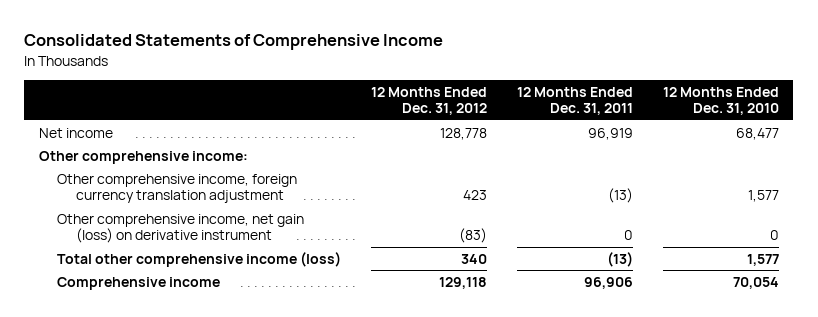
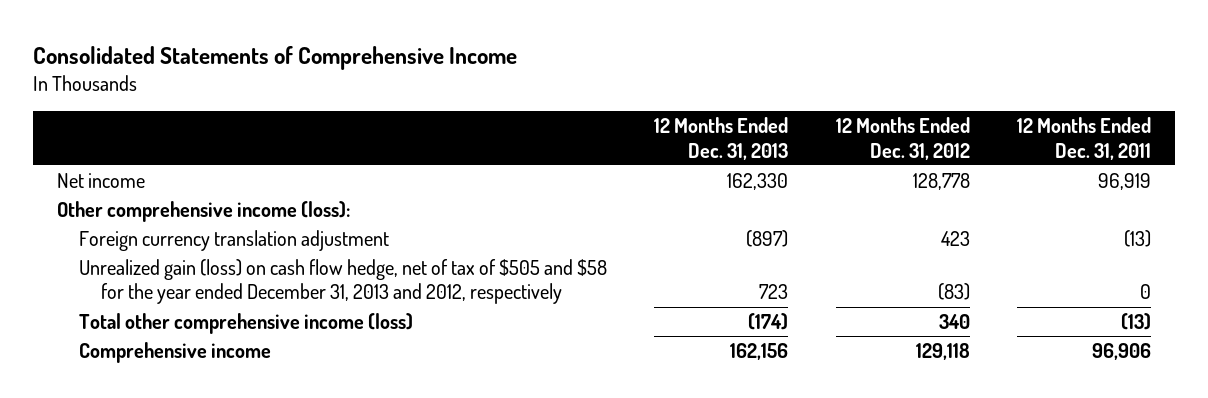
[662,86,779,116] 12 Months Ended Dec. 31, 2010 -> none
none -> [654,117,789,160] 12 Months Ended Dec. 31, 2013
[39,150,249,164] Other comprehensive income: -> [56,200,350,222] Other comprehensive income (loss):
[57,173,298,204] Other comprehensive income, foreign currency translation adjustment -> [79,229,390,251] Foreign currency translation adjustment
[57,213,305,244] Other comprehensive income, net gain (loss) on derivative instrument -> [79,258,608,305] Unrealized gain (loss) on cash flow hedge, net of tax of $505 and $58 for the year ended December 31, 2013 and 2012, respectively

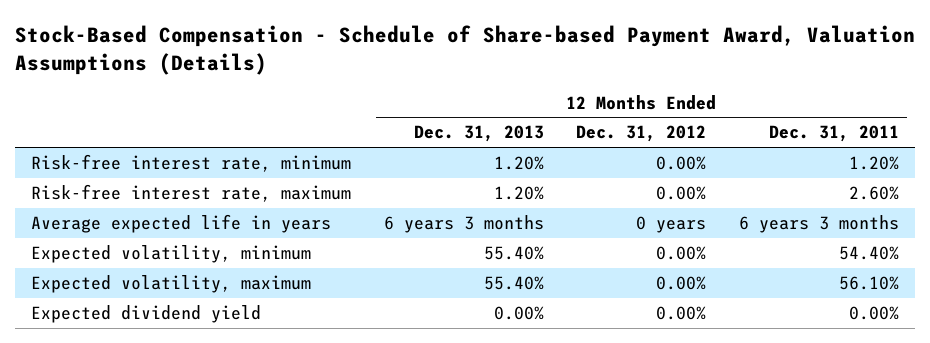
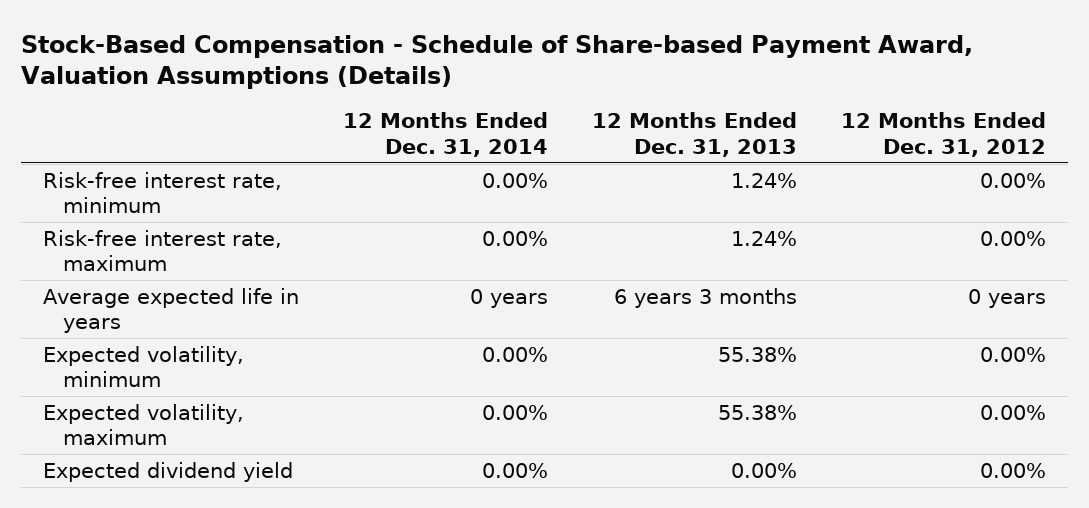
[769,125,900,143] Dec. 31, 2011 -> none
none -> [343,112,549,157] 12 Months Ended Dec. 31, 2014
[493,156,544,171] 1.20% -> [731,172,798,188] 1.24%
[493,186,544,201] 1.20% -> [731,230,798,246] 1.24%
[483,246,544,261] 55.40% -> [718,346,798,362] 55.38%
[483,276,544,291] 55.40% -> [718,404,798,420] 55.38%

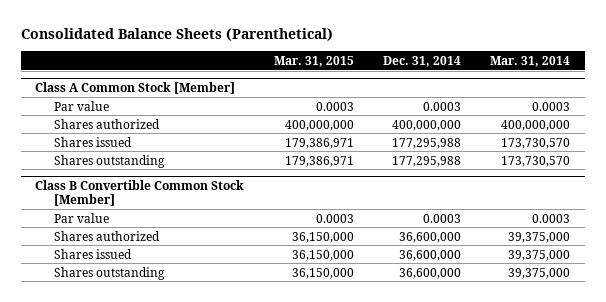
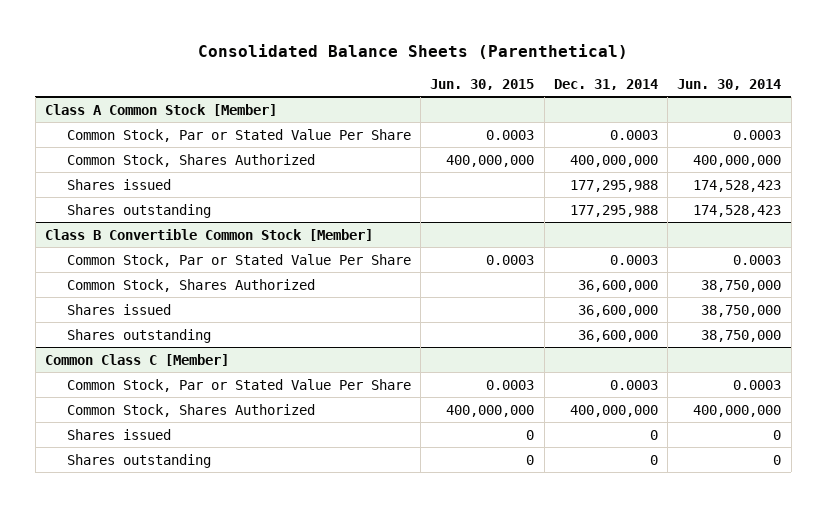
[273,55,354,67] Mar. 31, 2015 -> none
[490,55,571,67] Mar. 31, 2014 -> none
none -> [430,78,535,90] Jun. 30, 2015
none -> [677,78,782,90] Jun. 30, 2014
[54,100,110,111] Par value -> [66,128,411,142] Common Stock, Par or Stated Value Per Share
[54,118,161,129] Shares authorized -> [66,153,315,167] Common Stock, Shares Authorized
[54,212,110,223] Par value -> [66,253,411,267] Common Stock, Par or Stated Value Per Share
[54,230,161,241] Shares authorized -> [66,278,315,292] Common Stock, Shares Authorized
none -> [44,353,229,366] Common Class C [Member]
none -> [66,378,411,392] Common Stock, Par or Stated Value Per Share
none -> [66,403,315,417] Common Stock, Shares Authorized
none -> [66,428,171,440] Shares issued
none -> [66,453,211,468] Shares outstanding

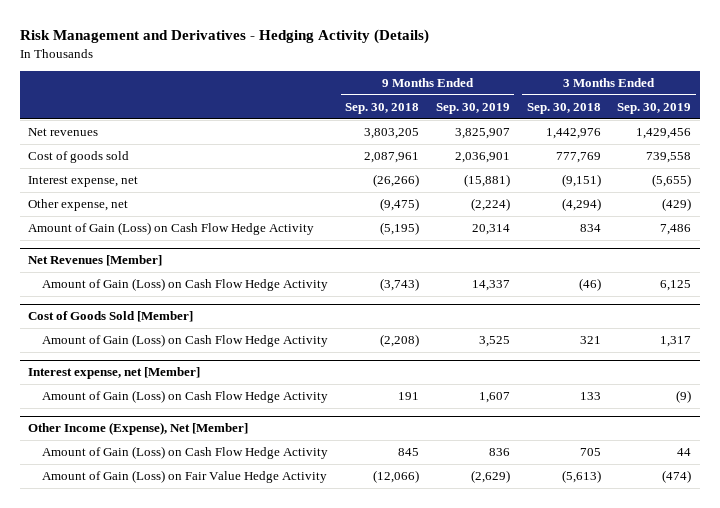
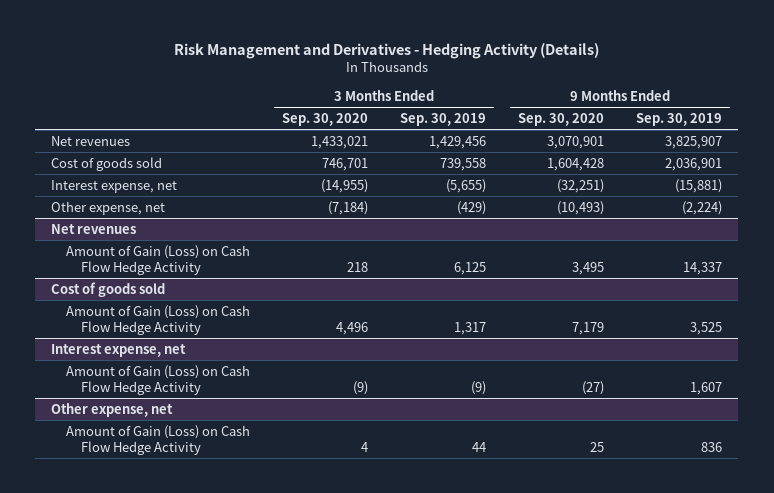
[345,103,420,115] Sep. 30, 2018 -> none
[526,103,601,115] Sep. 30, 2018 -> none
none -> [282,112,369,126] Sep. 30, 2020
none -> [518,112,605,126] Sep. 30, 2020
[28,222,315,236] Amount of Gain (Loss) on Cash Flow Hedge Activity -> none
[28,255,163,267] Net Revenues [Member] -> [51,223,137,234] Net revenues
[28,311,194,323] Cost of Goods Sold [Member] -> [51,281,166,297] Cost of goods sold
[28,367,201,380] Interest expense, net [Member] -> [51,343,187,357] Interest expense, net
[28,422,249,436] Other Income (Expense), Net [Member] -> [51,402,174,417] Other expense, net
[42,470,328,484] Amount of Gain (Loss) on Fair Value Hedge Activity -> none

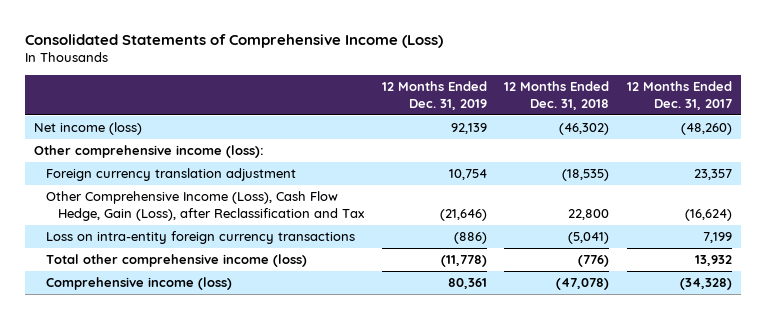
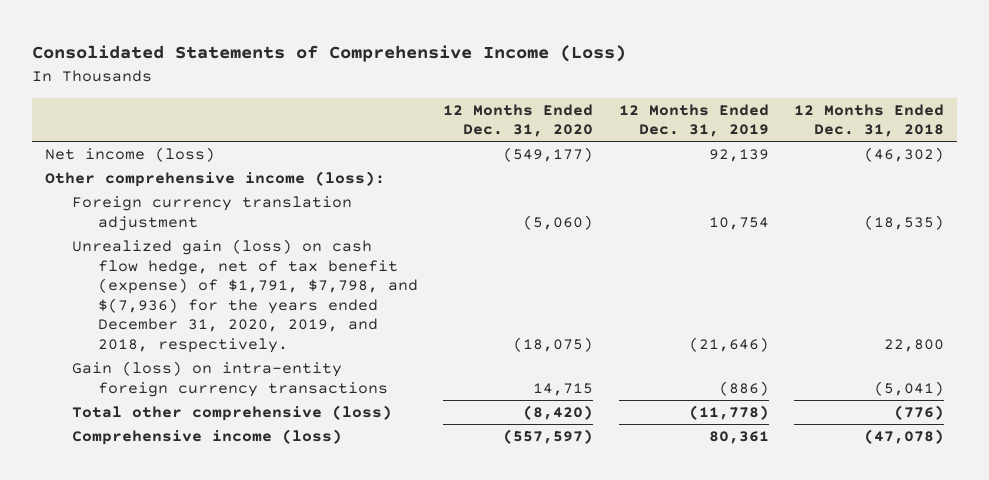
[626,81,732,110] 12 Months Ended Dec. 31, 2017 -> none
none -> [443,103,594,138] 12 Months Ended Dec. 31, 2020
[45,191,365,221] Other Comprehensive Income (Loss), Cash Flow Hedge, Gain (Loss), after Reclassification and Tax -> [71,239,419,353] Unrealized gain (loss) on cash flow hedge, net of tax benefit (expense) of $1,791, $7,798, and $(7,936) for the years ended December 31, 2020, 2019, and 2018, respectively.
[45,231,355,245] Loss on intra-entity foreign currency transactions -> [71,361,389,397] Gain (loss) on intra-entity foreign currency transactions
[45,254,307,268] Total other comprehensive income (loss) -> [71,405,392,422] Total other comprehensive (loss)

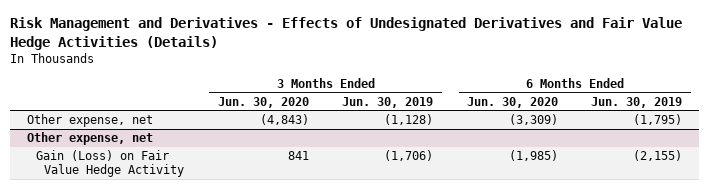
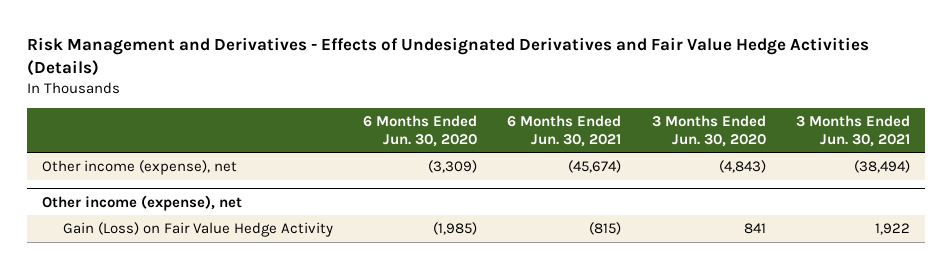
[342,96,434,108] Jun. 30, 2019 -> none
[591,96,683,108] Jun. 30, 2019 -> none
none -> [507,115,622,147] 6 Months Ended Jun. 30, 2021
none -> [796,115,911,147] 3 Months Ended Jun. 30, 2021
[26,114,153,128] Other expense, net -> [41,160,237,176] Other income (expense), net
[26,132,153,146] Other expense, net -> [41,194,242,211] Other income (expense), net

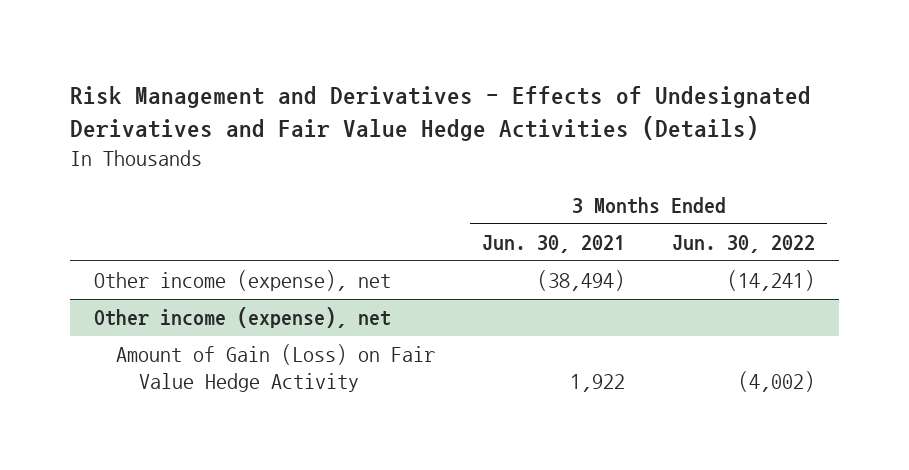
[362,115,477,147] 6 Months Ended Jun. 30, 2020 -> none
[507,115,622,147] 6 Months Ended Jun. 30, 2021 -> none
[651,115,766,147] 3 Months Ended Jun. 30, 2020 -> none
none -> [672,235,816,254] Jun. 30, 2022
[62,222,333,238] Gain (Loss) on Fair Value Hedge Activity -> [116,344,436,393] Amount of Gain (Loss) on Fair Value Hedge Activity

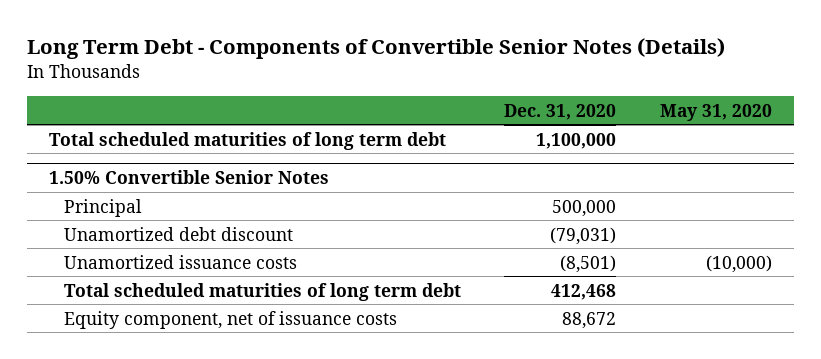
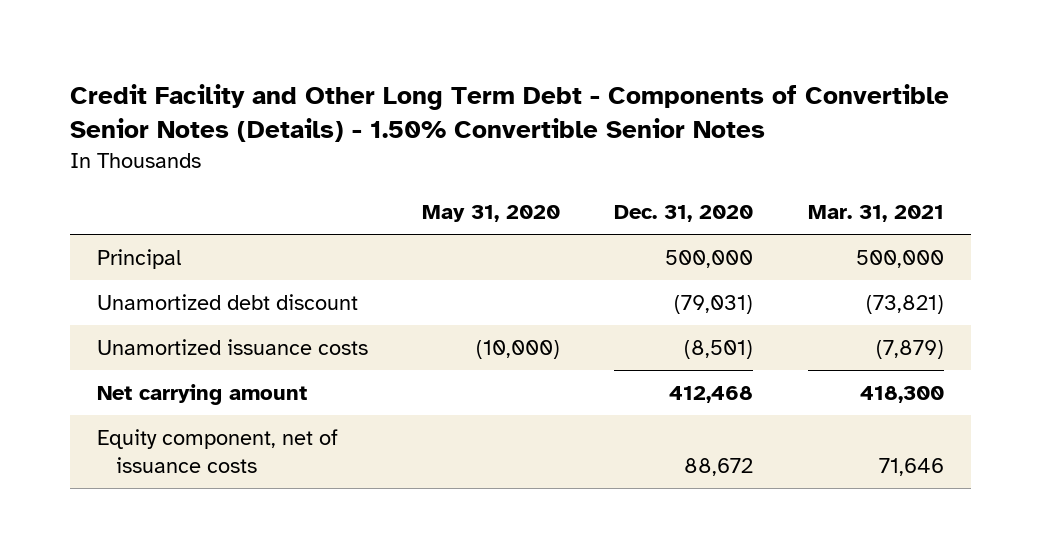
[26,38,725,60] Long Term Debt - Components of Convertible Senior Notes (Details) -> [69,83,949,142] Credit Facility and Other Long Term Debt - Components of Convertible Senior Notes (Details) - 1.50% Convertible Senior Notes
none -> [807,205,944,223] Mar. 31, 2021
[48,131,446,150] Total scheduled maturities of long term debt -> none
[48,170,329,185] 1.50% Convertible Senior Notes -> none
[63,282,461,301] Total scheduled maturities of long term debt -> [96,383,307,405] Net carrying amount

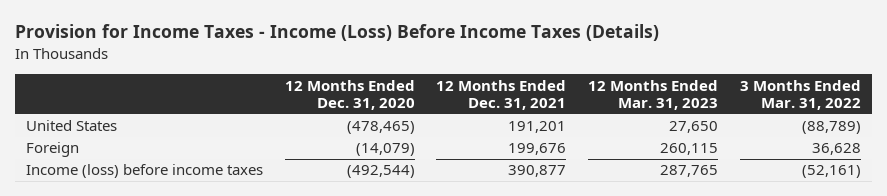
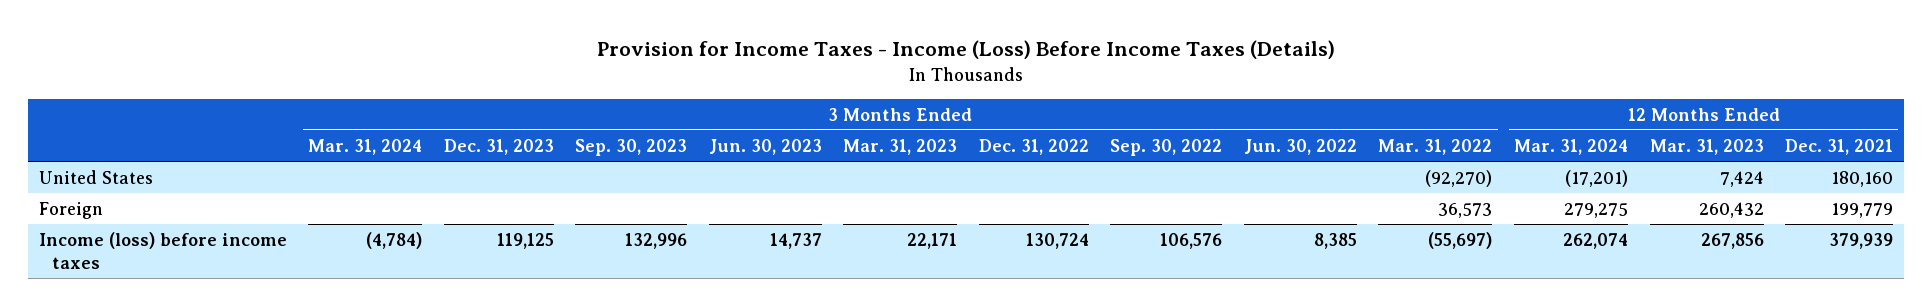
[284,79,415,111] 12 Months Ended Dec. 31, 2020 -> none
none -> [308,138,423,155] Mar. 31, 2024
none -> [443,138,554,155] Dec. 31, 2023
none -> [575,138,688,156] Sep. 30, 2023
none -> [708,138,822,155] Jun. 30, 2023
none -> [843,138,958,155] Mar. 31, 2023
none -> [978,138,1089,155] Dec. 31, 2022
none -> [1110,138,1223,156] Sep. 30, 2022
none -> [1243,138,1357,155] Jun. 30, 2022
none -> [1513,138,1628,155] Mar. 31, 2024
[508,121,567,134] 191,201 -> [1831,170,1894,187] 180,160
[669,121,719,134] 27,650 -> [1719,170,1764,187] 7,424
[802,121,862,135] (88,789) -> [1425,169,1493,187] (92,270)
[508,143,567,156] 199,676 -> [1831,202,1894,218] 199,779
[660,143,719,156] 260,115 -> [1698,201,1764,218] 260,432
[812,143,862,156] 36,628 -> [1438,202,1493,218] 36,573
[508,165,567,178] 390,877 -> [1829,232,1894,249] 379,939
[660,165,719,178] 287,765 -> [1700,232,1764,249] 267,856
[802,165,862,179] (52,161) -> [1428,231,1493,249] (55,697)

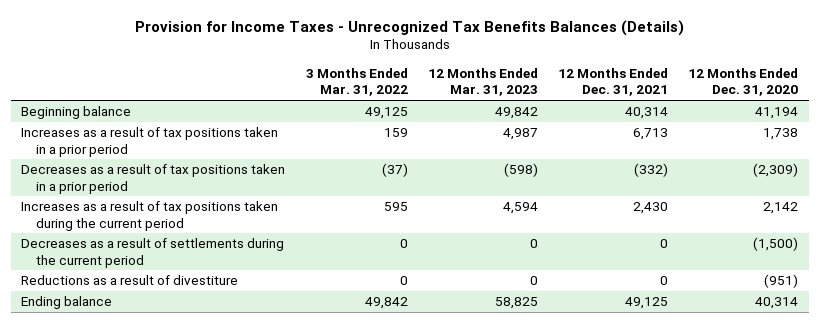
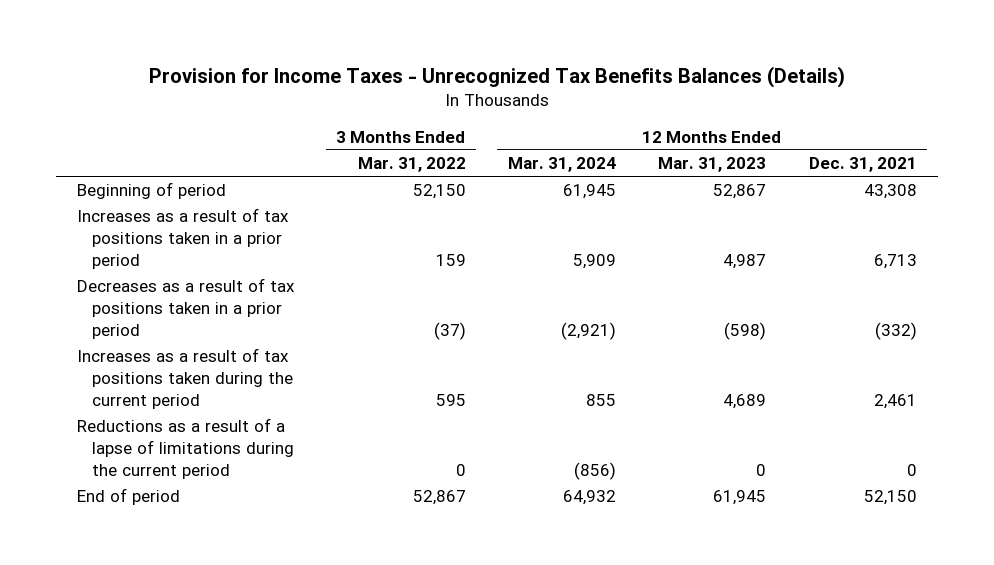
[688,67,799,97] 12 Months Ended Dec. 31, 2020 -> none
none -> [507,157,616,173] Mar. 31, 2024
[21,106,132,120] Beginning balance -> [77,182,227,200] Beginning of period
[364,107,408,120] 49,125 -> [412,184,466,200] 52,150
[494,107,538,120] 49,842 -> [713,184,767,200] 52,867
[625,107,669,120] 40,314 -> [863,184,917,200] 43,308
[21,275,239,286] Reductions as a result of divestiture -> none
[21,296,113,310] Ending balance -> none
[502,202,538,215] 4,594 -> [723,394,767,410] 4,689
[633,202,669,215] 2,430 -> [873,394,917,410] 2,461
[21,238,285,268] Decreases as a result of settlements during the current period -> [77,418,294,480] Reductions as a result of a lapse of limitations during the current period
none -> [77,488,181,506] End of period

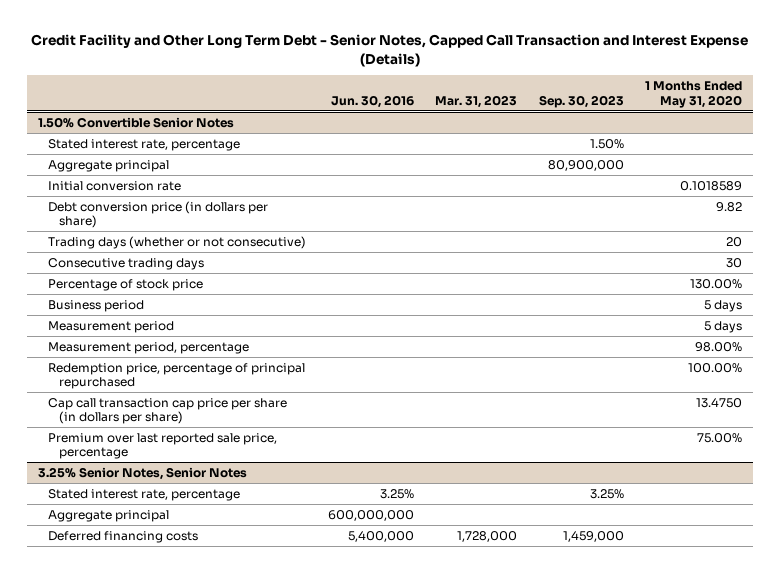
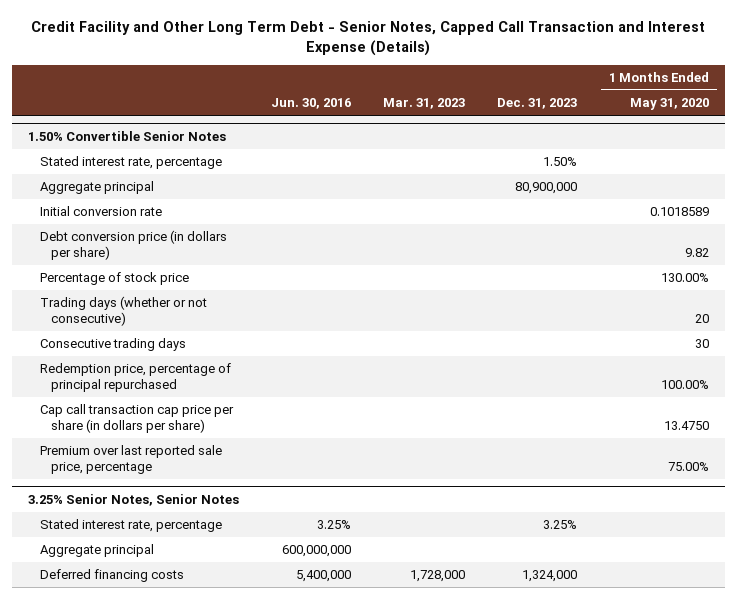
[538,94,624,108] Sep. 30, 2023 -> none
none -> [496,98,577,110] Dec. 31, 2023
[48,278,204,291] Percentage of stock price -> [39,272,189,286] Percentage of stock price
[48,299,145,312] Business period -> none
[48,320,175,333] Measurement period -> none
[48,341,250,354] Measurement period, percentage -> none

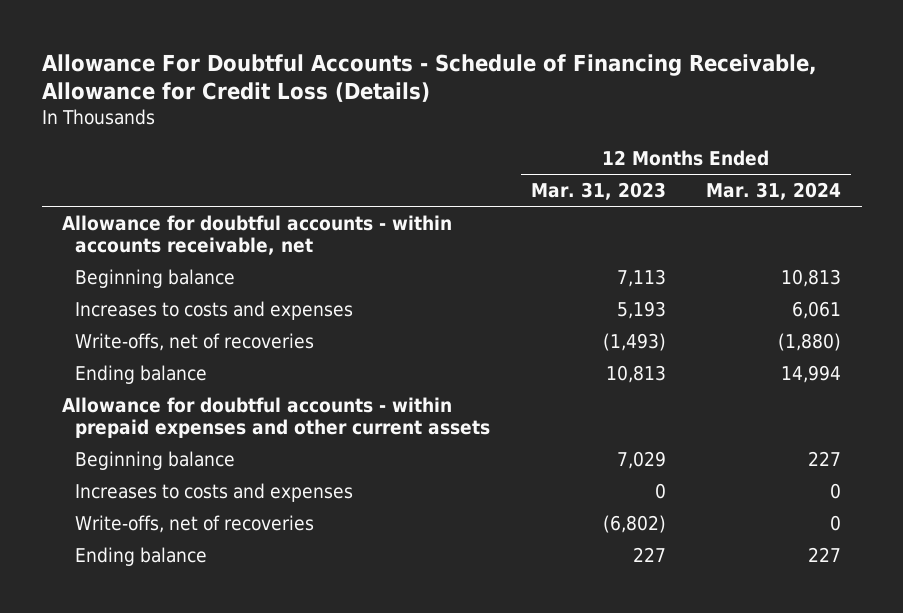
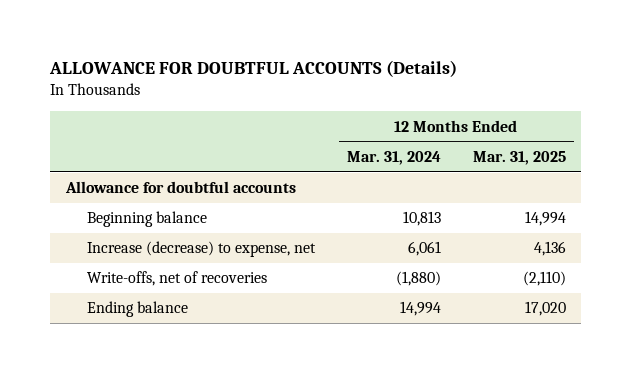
[41,53,817,103] Allowance For Doubtful Accounts - Schedule of Financing Receivable, Allowance for Credit Loss (Details) -> [49,60,458,78] ALLOWANCE FOR DOUBTFUL ACCOUNTS (Details)
[530,182,666,201] Mar. 31, 2023 -> none
none -> [472,150,566,165] Mar. 31, 2025
[62,214,453,255] Allowance for doubtful accounts - within accounts receivable, net -> [65,181,297,194] Allowance for doubtful accounts
[75,300,354,320] Increases to costs and expenses -> [87,241,317,258] Increase (decrease) to expense, net
[62,396,491,438] Allowance for doubtful accounts - within prepaid expenses and other current assets -> none
[75,450,236,470] Beginning balance -> none
[75,482,354,502] Increases to costs and expenses -> none
[75,514,315,533] Write-offs, net of recoveries -> none
[75,546,208,566] Ending balance -> none

